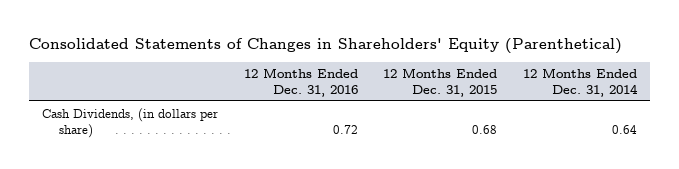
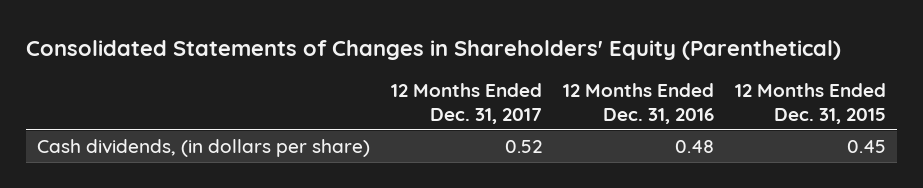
[523,68,639,97] 12 Months Ended Dec. 31, 2014 -> none
none -> [390,83,542,125] 12 Months Ended Dec. 31, 2017
[41,107,218,138] Cash Dividends, (in dollars per share) -> [36,139,370,158] Cash dividends, (in dollars per share)
[332,124,358,134] 0.72 -> [674,140,714,154] 0.48
[472,124,498,134] 0.68 -> [846,140,886,154] 0.45

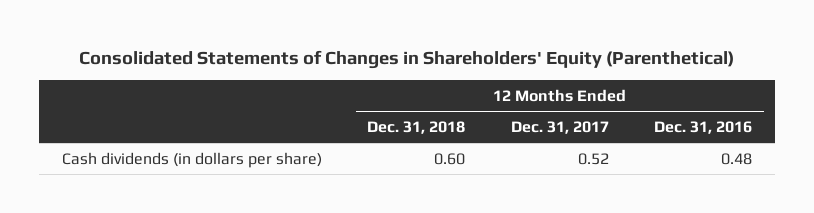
[734,83,886,125] 12 Months Ended Dec. 31, 2015 -> none
none -> [367,120,466,134] Dec. 31, 2018
[36,139,370,158] Cash dividends, (in dollars per share) -> [61,151,322,168] Cash dividends (in dollars per share)

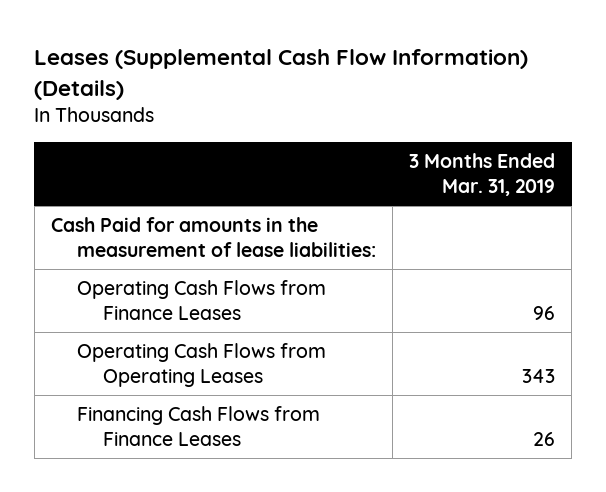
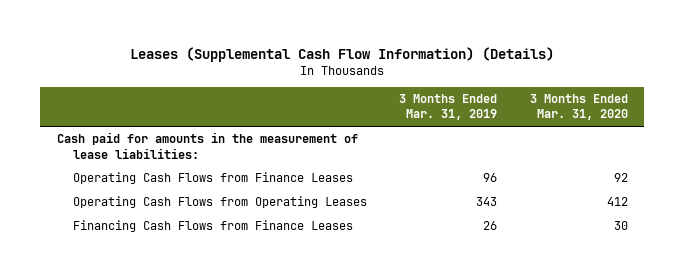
none -> [529,94,628,121] 3 Months Ended Mar. 31, 2020
[50,216,376,258] Cash Paid for amounts in the measurement of lease liabilities: -> [56,132,358,159] Cash paid for amounts in the measurement of lease liabilities:

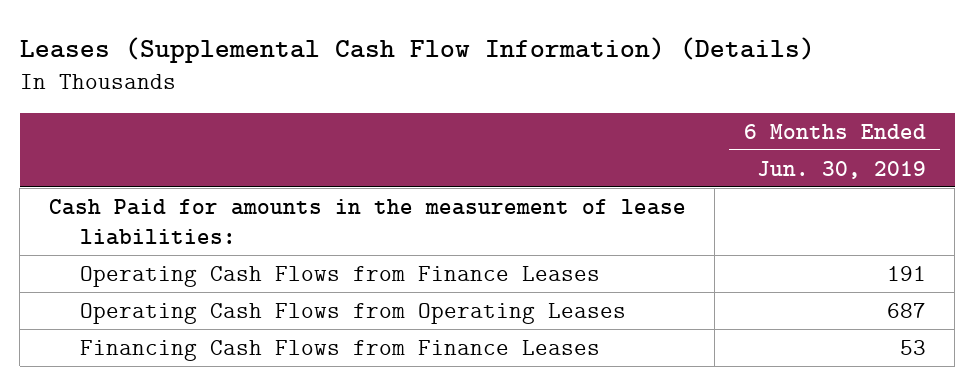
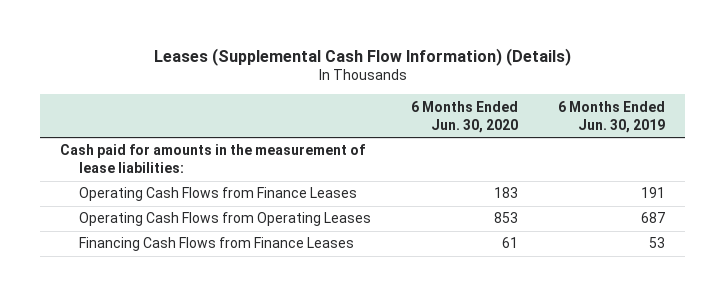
none -> [410,100,518,133] 6 Months Ended Jun. 30, 2020
[48,198,686,246] Cash Paid for amounts in the measurement of lease liabilities: -> [60,144,366,174] Cash paid for amounts in the measurement of lease liabilities:

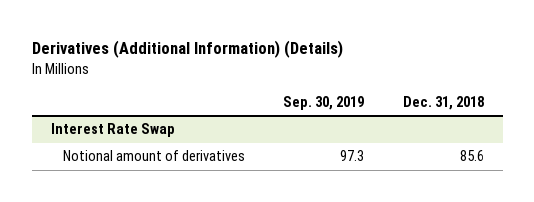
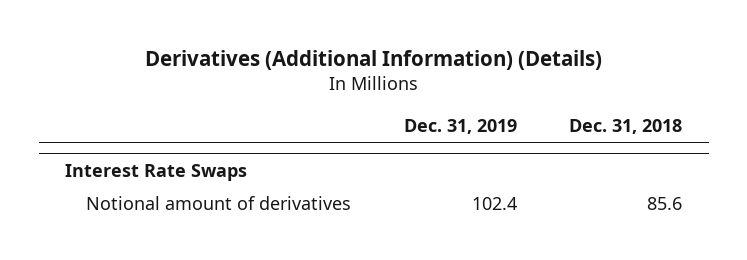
[283,95,365,110] Sep. 30, 2019 -> none
none -> [403,118,517,134] Dec. 31, 2019
[50,123,175,138] Interest Rate Swap -> [64,163,247,181] Interest Rate Swaps

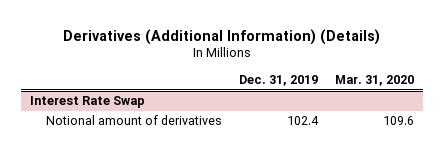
[569,118,683,134] Dec. 31, 2018 -> none
none -> [335,75,415,87] Mar. 31, 2020
[64,163,247,181] Interest Rate Swaps -> [29,96,145,109] Interest Rate Swap

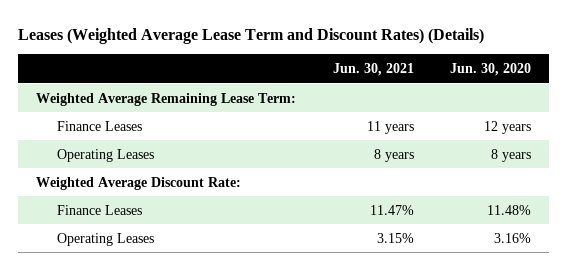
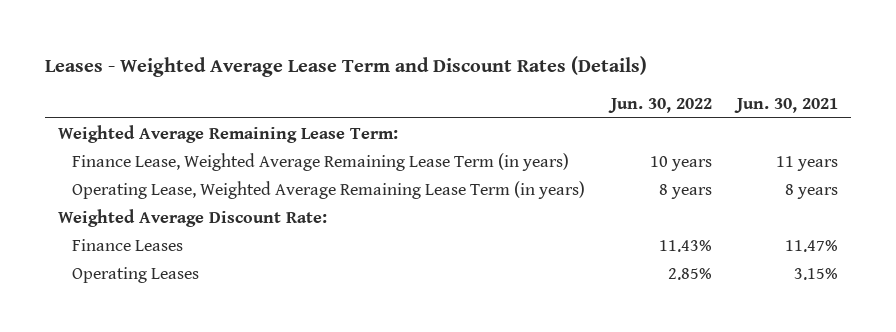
[18,28,485,45] Leases (Weighted Average Lease Term and Discount Rates) (Details) -> [45,56,648,78] Leases - Weighted Average Lease Term and Discount Rates (Details)
[449,63,531,77] Jun. 30, 2020 -> none
none -> [607,98,712,114] Jun. 30, 2022
[56,120,142,131] Finance Leases -> [72,152,570,171] Finance Lease, Weighted Average Remaining Lease Term (in years)
[56,148,154,162] Operating Leases -> [72,180,586,199] Operating Lease, Weighted Average Remaining Lease Term (in years)

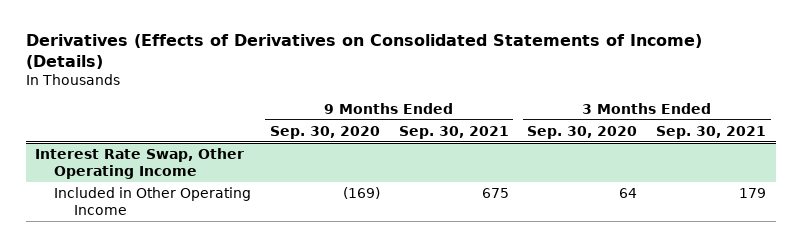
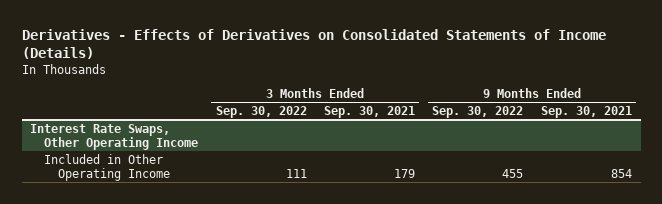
[25,34,702,69] Derivatives (Effects of Derivatives on Consolidated Statements of Income) (Details) -> [21,28,606,60] Derivatives - Effects of Derivatives on Consolidated Statements of Income (Details)
[270,125,381,139] Sep. 30, 2020 -> none
[527,125,638,139] Sep. 30, 2020 -> none
none -> [215,106,307,119] Sep. 30, 2022
none -> [432,106,524,119] Sep. 30, 2022
[34,147,244,179] Interest Rate Swap, Other Operating Income -> [30,123,199,150] Interest Rate Swaps, Other Operating Income
[481,187,509,198] 675 -> [610,168,632,178] 854

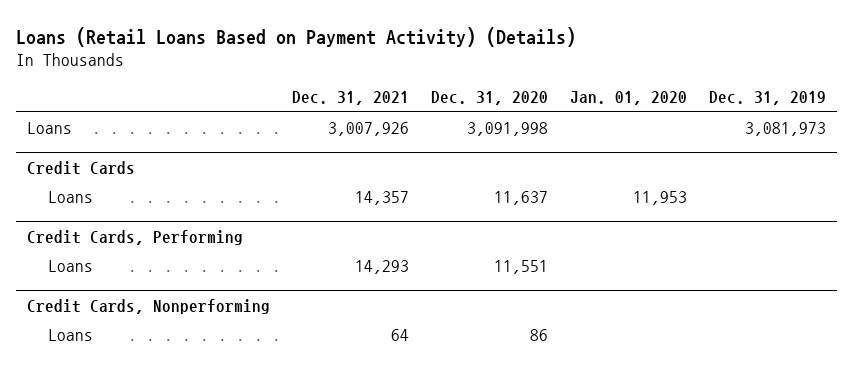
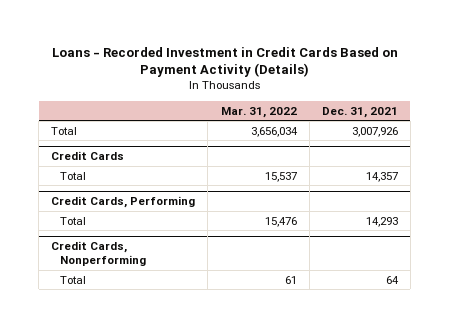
[16,26,577,47] Loans (Retail Loans Based on Payment Activity) (Details) -> [51,46,398,78] Loans - Recorded Investment in Credit Cards Based on Payment Activity (Details)
[430,91,548,106] Dec. 31, 2020 -> none
[569,91,687,106] Jan. 01, 2020 -> none
[708,91,826,106] Dec. 31, 2019 -> none
none -> [220,106,297,118] Mar. 31, 2022
[27,122,73,135] Loans -> [51,126,78,135] Total
[48,191,94,204] Loans -> [59,171,86,180] Total
[48,260,94,273] Loans -> [59,216,86,225] Total
[48,329,94,342] Loans -> [59,275,86,284] Total

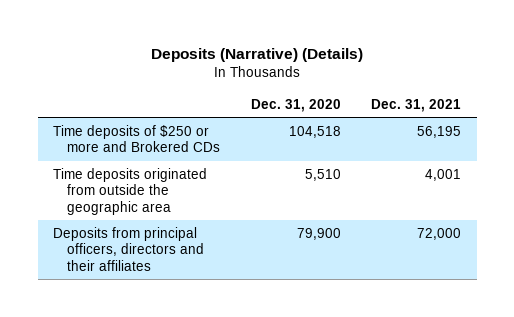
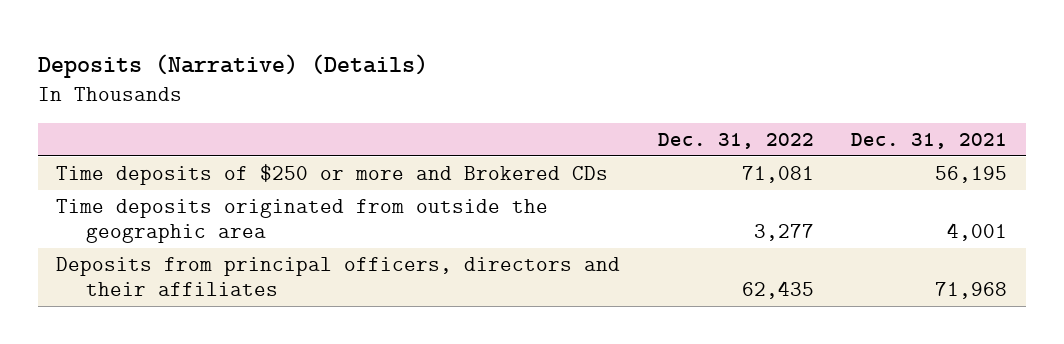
[250,98,341,112] Dec. 31, 2020 -> none
none -> [657,133,814,150] Dec. 31, 2022
[417,227,462,240] 72,000 -> [935,282,1008,300] 71,968

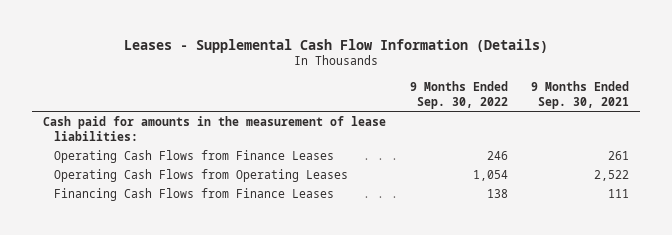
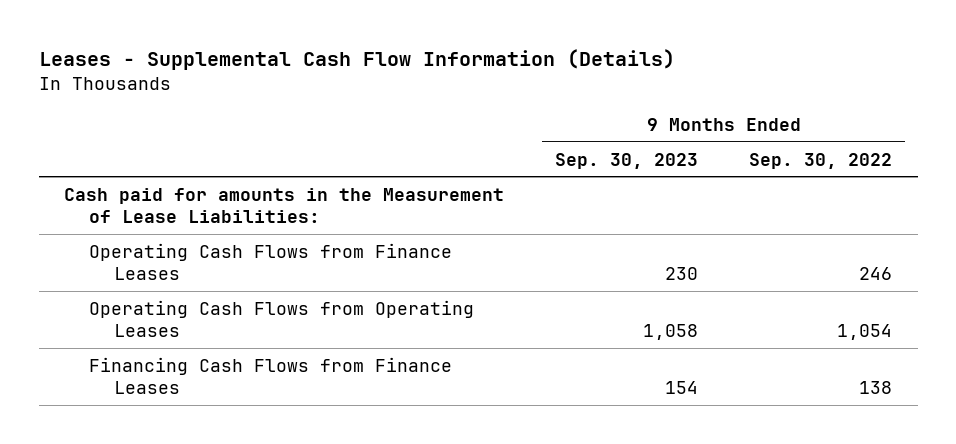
[530,80,629,109] 9 Months Ended Sep. 30, 2021 -> none
none -> [555,152,699,169] Sep. 30, 2023
[43,115,387,141] Cash paid for amounts in the measurement of lease liabilities: -> [64,187,505,224] Cash paid for amounts in the Measurement of Lease Liabilities:

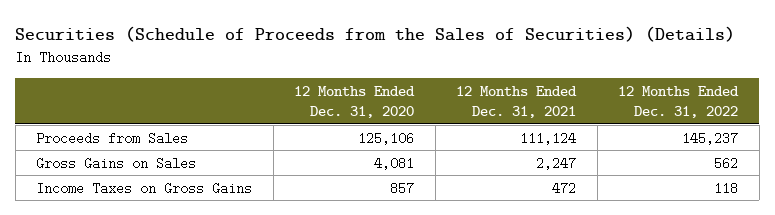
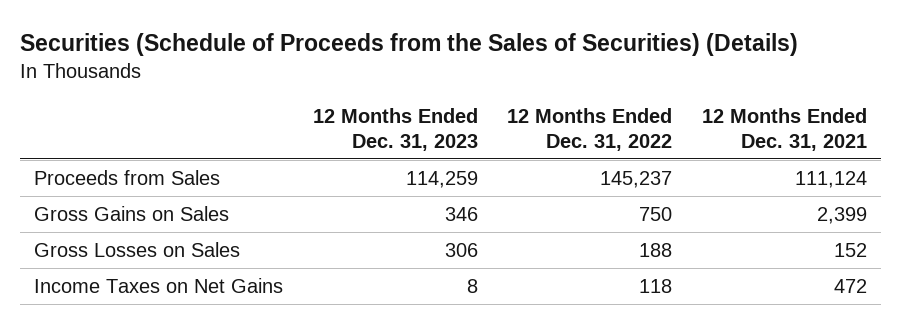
[294,85,416,119] 12 Months Ended Dec. 31, 2020 -> none
none -> [312,108,478,151] 12 Months Ended Dec. 31, 2023
[536,156,577,170] 2,247 -> [816,206,867,224] 2,399
[714,156,739,170] 562 -> [639,206,673,221] 750
none -> [34,241,241,257] Gross Losses on Sales
[36,181,253,195] Income Taxes on Gross Gains -> [34,277,284,293] Income Taxes on Net Gains

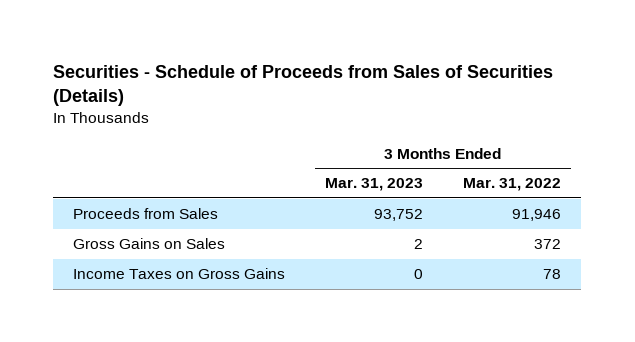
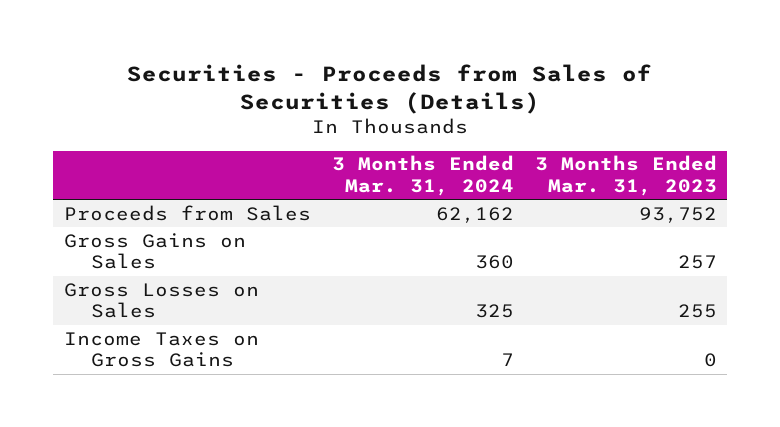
[53,64,554,106] Securities - Schedule of Proceeds from Sales of Securities (Details) -> [127,63,653,114] Securities - Proceeds from Sales of Securities (Details)
[463,178,562,192] Mar. 31, 2022 -> none
none -> [331,155,514,196] 3 Months Ended Mar. 31, 2024
[414,239,424,250] 2 -> [677,255,717,270] 257
none -> [63,282,259,319] Gross Losses on Sales

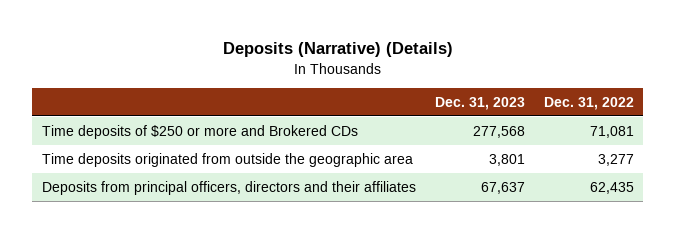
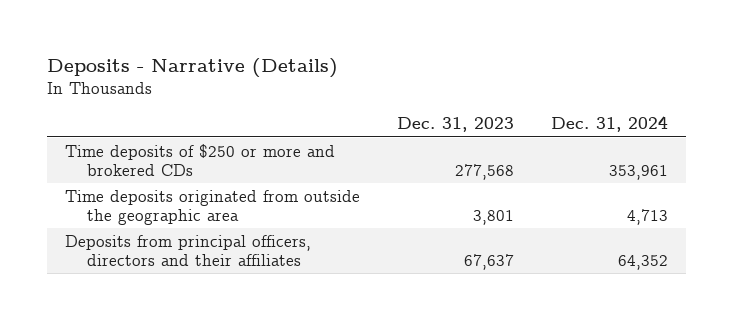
[222,42,453,58] Deposits (Narrative) (Details) -> [46,57,338,78] Deposits - Narrative (Details)
[543,96,634,110] Dec. 31, 2022 -> none
none -> [550,115,668,132] Dec. 31, 2024
[41,124,358,139] Time deposits of $250 or more and Brokered CDs -> [64,143,335,176] Time deposits of $250 or more and brokered CDs

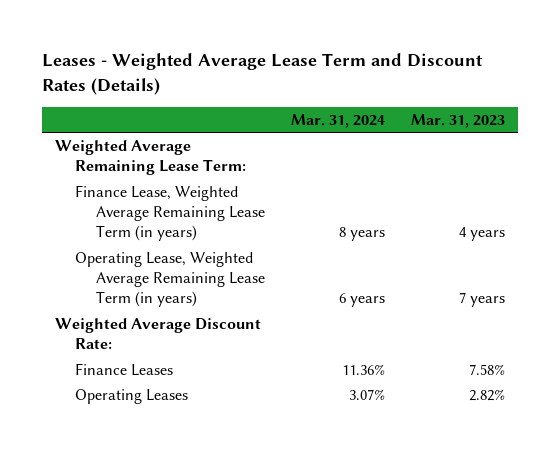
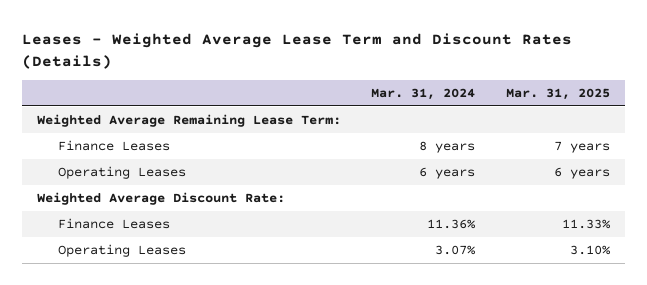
[410,113,505,128] Mar. 31, 2023 -> none
none -> [505,88,610,101] Mar. 31, 2025
[75,184,265,242] Finance Lease, Weighted Average Remaining Lease Term (in years) -> [57,140,170,152] Finance Leases
[75,251,265,308] Operating Lease, Weighted Average Remaining Lease Term (in years) -> [57,166,186,180] Operating Leases

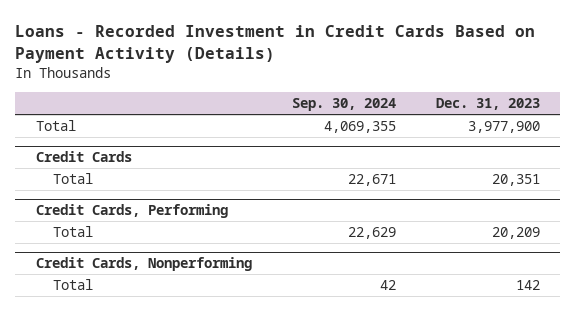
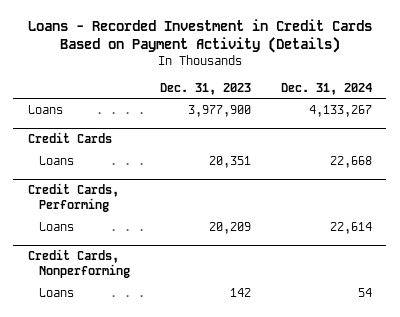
[291,98,396,112] Sep. 30, 2024 -> none
none -> [280,82,372,95] Dec. 31, 2024
[35,120,76,132] Total -> [28,104,64,114] Loans
[52,173,93,185] Total -> [39,155,75,165] Loans
[52,226,93,238] Total -> [39,221,75,231] Loans
[52,279,93,291] Total -> [39,287,75,297] Loans

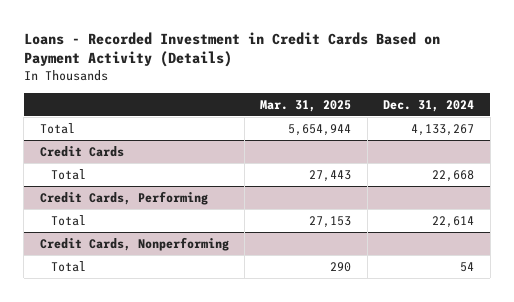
[159,82,251,95] Dec. 31, 2023 -> none
none -> [260,99,352,112] Mar. 31, 2025
[28,104,64,114] Loans -> [39,122,75,134] Total
[39,155,75,165] Loans -> [51,168,87,180] Total
[39,221,75,231] Loans -> [51,214,87,226] Total
[39,287,75,297] Loans -> [51,260,87,272] Total

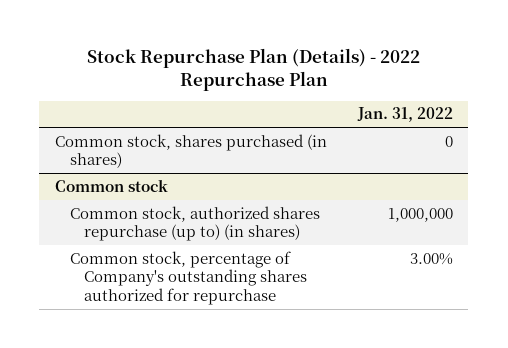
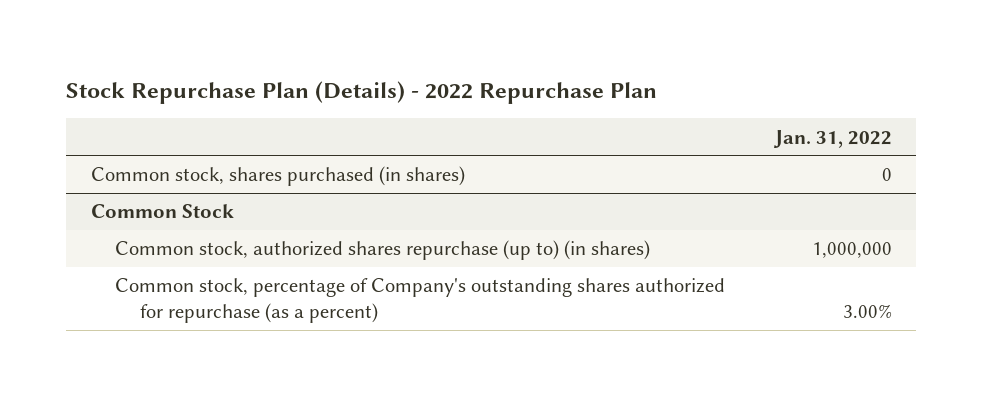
[54,178,168,192] Common stock -> [91,204,235,219] Common Stock
[69,250,308,306] Common stock, percentage of Company's outstanding shares authorized for repurchase -> [115,278,726,324] Common stock, percentage of Company's outstanding shares authorized for repurchase (as a percent)

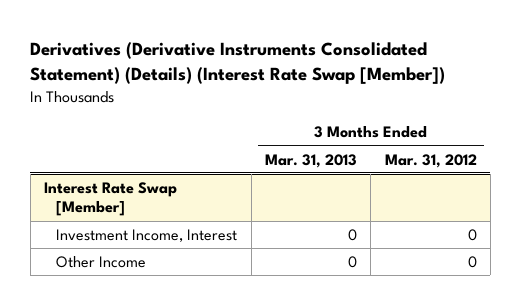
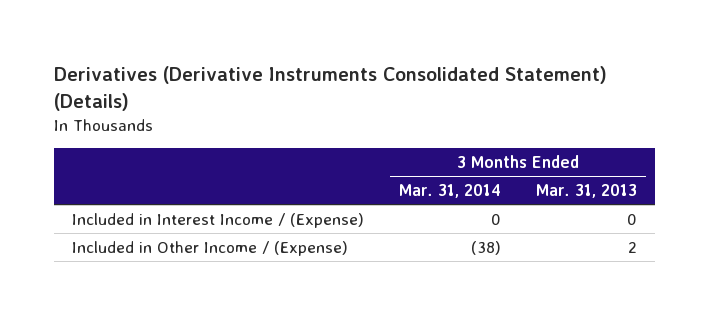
[30,42,446,85] Derivatives (Derivative Instruments Consolidated Statement) (Details) (Interest Rate Swap [Member]) -> [54,66,608,111] Derivatives (Derivative Instruments Consolidated Statement) (Details)
[384,153,477,168] Mar. 31, 2012 -> none
none -> [398,184,501,199] Mar. 31, 2014
[43,181,177,217] Interest Rate Swap [Member] -> none
[56,228,238,242] Investment Income, Interest -> [71,212,364,228] Included in Interest Income / (Expense)
[56,255,147,268] Other Income -> [71,240,348,256] Included in Other Income / (Expense)
[347,255,357,268] 0 -> [628,241,638,253] 2

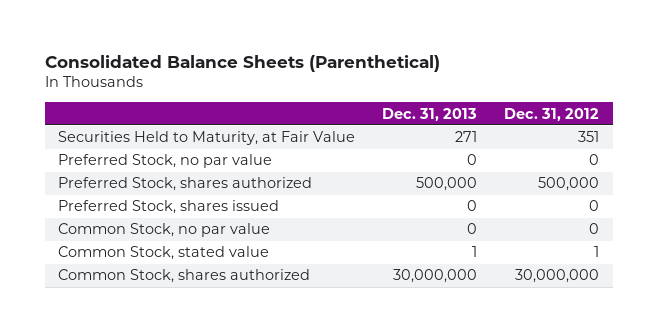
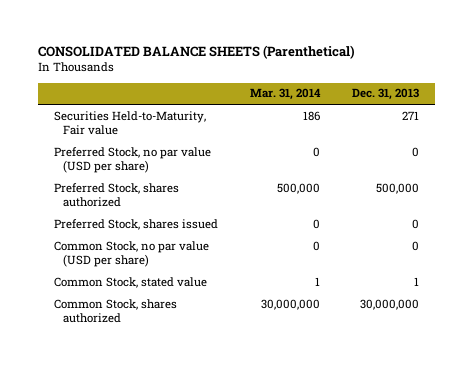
[44,54,440,72] Consolidated Balance Sheets (Parenthetical) -> [38,44,356,59] CONSOLIDATED BALANCE SHEETS (Parenthetical)
[504,107,600,121] Dec. 31, 2012 -> none
none -> [250,88,322,101] Mar. 31, 2014
[58,131,356,146] Securities Held to Maturity, at Fair Value -> [54,110,207,136] Securities Held-to-Maturity, Fair value
[58,154,273,169] Preferred Stock, no par value -> [54,146,212,174] Preferred Stock, no par value (USD per share)
[58,223,271,238] Common Stock, no par value -> [54,240,210,268] Common Stock, no par value (USD per share)

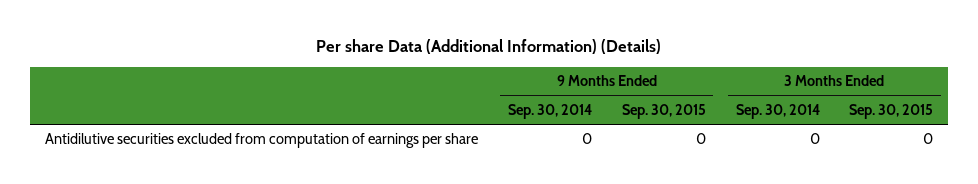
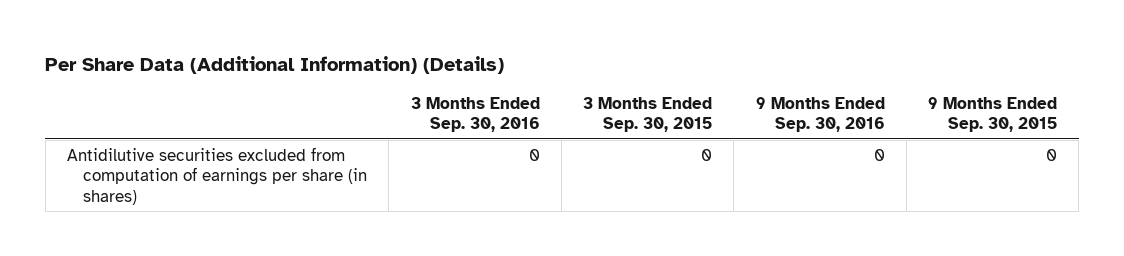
[316,39,662,55] Per share Data (Additional Information) (Details) -> [45,56,505,75] Per Share Data (Additional Information) (Details)
[507,104,592,120] Sep. 30, 2014 -> none
[735,104,820,120] Sep. 30, 2014 -> none
none -> [410,97,540,133] 3 Months Ended Sep. 30, 2016
none -> [755,97,885,133] 9 Months Ended Sep. 30, 2016
[45,133,479,149] Antidilutive securities excluded from computation of earnings per share -> [67,146,368,205] Antidilutive securities excluded from computation of earnings per share (in shares)

